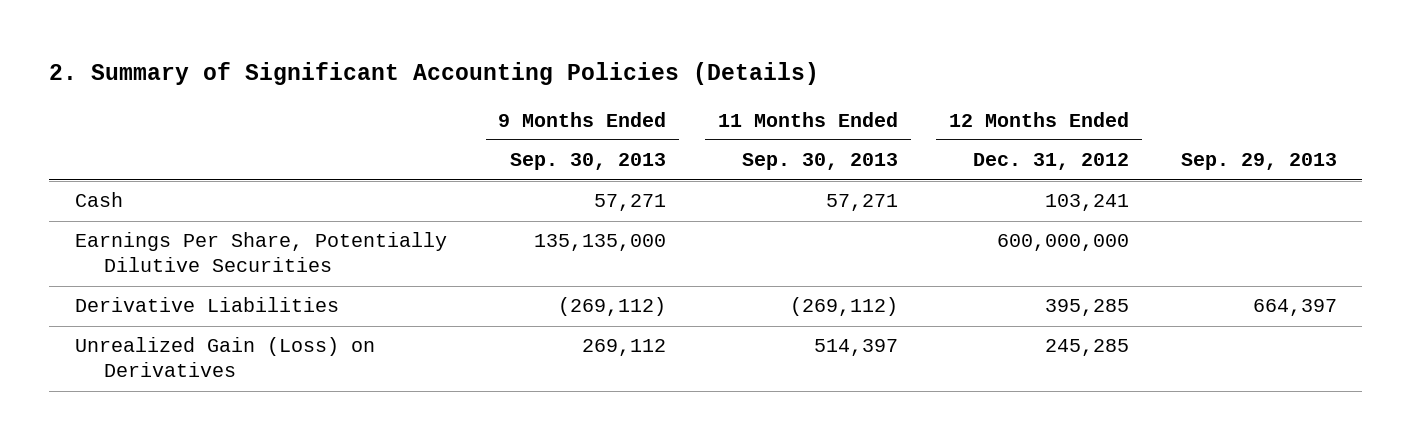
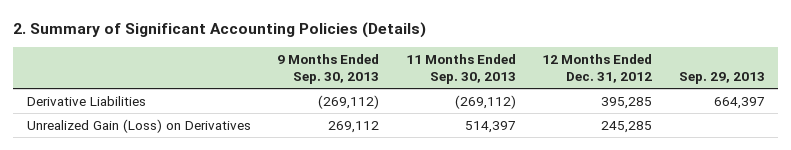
[75,192,124,208] Cash -> none
[75,232,448,273] Earnings Per Share, Potentially Dilutive Securities -> none

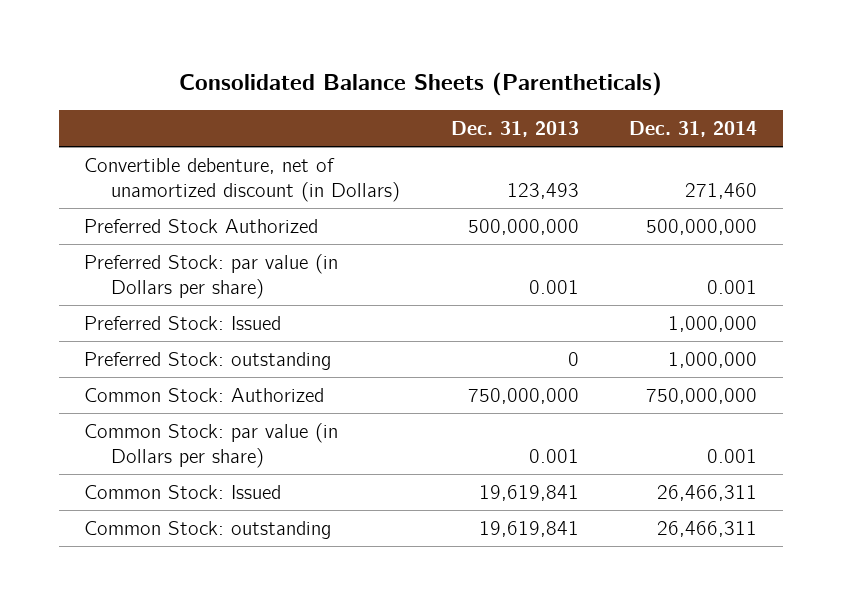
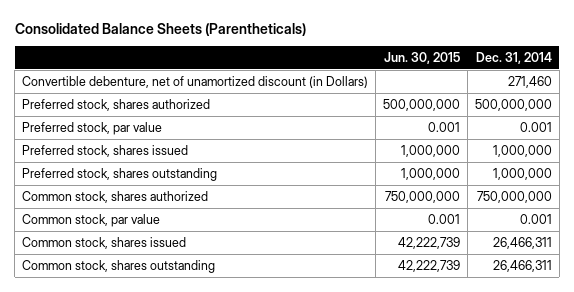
[450,121,579,138] Dec. 31, 2013 -> none
none -> [383,52,460,65] Jun. 30, 2015
[84,218,319,233] Preferred Stock Authorized -> [22,98,211,111] Preferred stock, shares authorized
[84,253,339,300] Preferred Stock: par value (in Dollars per share) -> [22,121,163,135] Preferred stock, par value
[84,315,282,330] Preferred Stock: Issued -> [22,144,189,157] Preferred stock, shares issued
[84,351,332,370] Preferred Stock: outstanding -> [22,167,218,181] Preferred stock, shares outstanding
[84,387,325,402] Common Stock: Authorized -> [22,190,209,203] Common stock, shares authorized
[84,422,339,469] Common Stock: par value (in Dollars per share) -> [22,213,161,227] Common stock, par value
[84,484,282,499] Common Stock: Issued -> [22,236,187,249] Common stock, shares issued
[84,520,332,539] Common Stock: outstanding -> [22,259,216,273] Common stock, shares outstanding

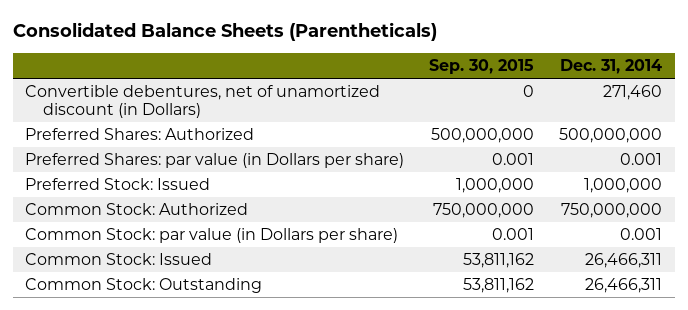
[383,52,460,65] Jun. 30, 2015 -> none
none -> [429,59,535,75] Sep. 30, 2015
[22,167,218,181] Preferred stock, shares outstanding -> none
[22,75,369,88] Convertible debenture, net of unamortized discount (in Dollars) -> [25,85,381,119] Convertible debentures, net of unamortized discount (in Dollars)
[22,98,211,111] Preferred stock, shares authorized -> [25,128,255,141] Preferred Shares: Authorized
[22,121,163,135] Preferred stock, par value -> [25,153,405,169] Preferred Shares: par value (in Dollars per share)
[22,144,189,157] Preferred stock, shares issued -> [25,178,211,191] Preferred Stock: Issued
[22,190,209,203] Common stock, shares authorized -> [25,203,249,216] Common Stock: Authorized
[22,213,161,227] Common stock, par value -> [25,228,399,244] Common Stock: par value (in Dollars per share)
[22,236,187,249] Common stock, shares issued -> [25,253,213,266] Common Stock: Issued
[22,259,216,273] Common stock, shares outstanding -> [25,278,263,294] Common Stock: Outstanding

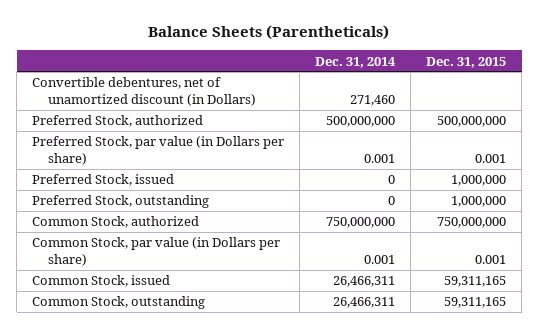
[12,22,437,42] Consolidated Balance Sheets (Parentheticals) -> [148,25,390,41] Balance Sheets (Parentheticals)
[429,59,535,75] Sep. 30, 2015 -> none
none -> [426,56,507,68] Dec. 31, 2015
[25,128,255,141] Preferred Shares: Authorized -> [32,115,204,128] Preferred Stock, authorized
[25,153,405,169] Preferred Shares: par value (in Dollars per share) -> [32,136,285,165] Preferred Stock, par value (in Dollars per share)
[25,178,211,191] Preferred Stock: Issued -> [32,174,175,187] Preferred Stock, issued
[584,178,663,194] 1,000,000 -> [388,175,396,185] 0
none -> [32,195,210,209] Preferred Stock, outstanding
[25,203,249,216] Common Stock: Authorized -> [32,216,200,229] Common Stock, authorized
[25,228,399,244] Common Stock: par value (in Dollars per share) -> [32,237,281,266] Common Stock, par value (in Dollars per share)
[25,253,213,266] Common Stock: Issued -> [32,275,171,288] Common Stock, issued
[25,278,263,294] Common Stock: Outstanding -> [32,296,206,310] Common Stock, outstanding

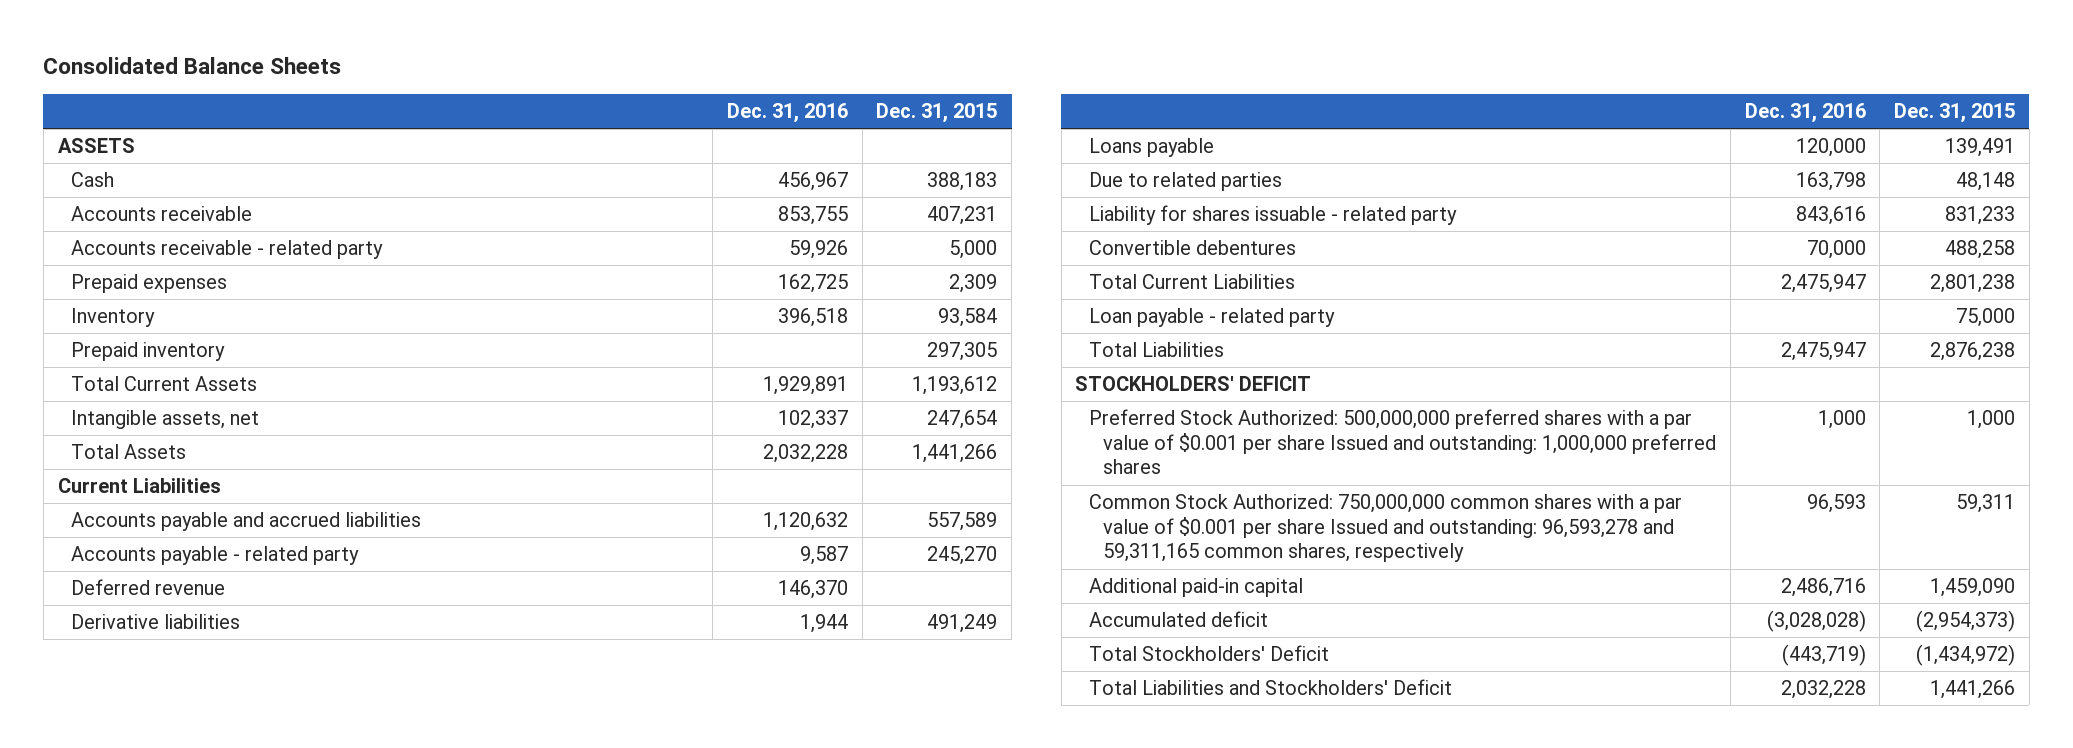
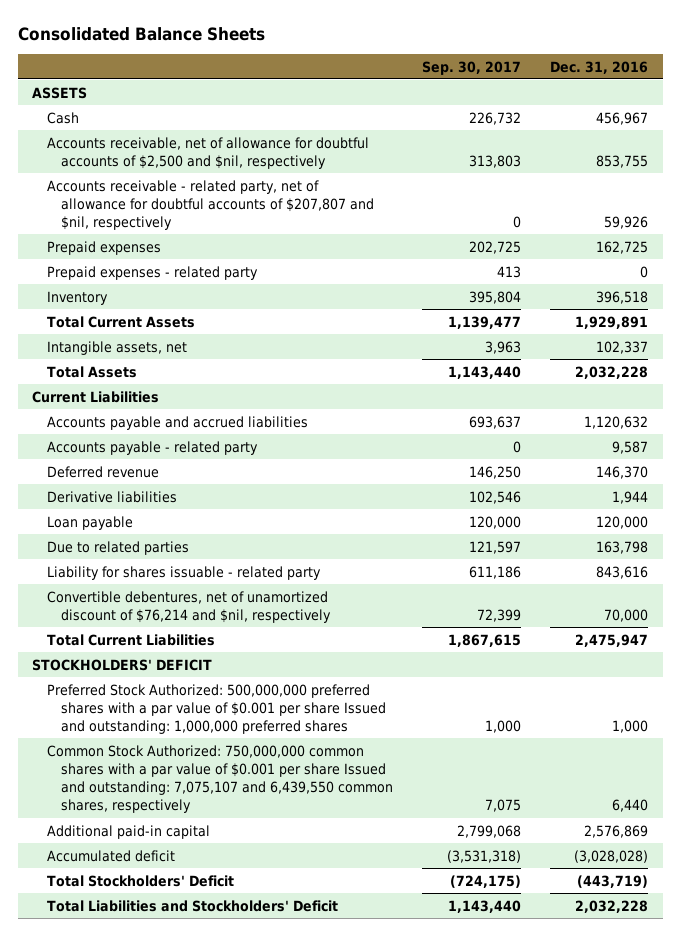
[876,102,998,123] Dec. 31, 2015 -> none
none -> [422,60,522,75] Sep. 30, 2017
[71,206,253,222] Accounts receivable -> [46,136,369,169] Accounts receivable, net of allowance for doubtful accounts of $2,500 and $nil, respectively
[71,240,384,260] Accounts receivable - related party -> [46,179,374,231] Accounts receivable - related party, net of allowance for doubtful accounts of $207,807 and $nil, respectively
none -> [46,265,258,280] Prepaid expenses - related party
[71,342,226,362] Prepaid inventory -> none
[1089,138,1215,158] Loans payable -> [46,515,133,530] Loan payable
[1089,240,1297,256] Convertible debentures -> [46,590,331,623] Convertible debentures, net of unamortized discount of $76,214 and $nil, respectively
[1089,308,1336,328] Loan payable - related party -> none
[1089,342,1225,358] Total Liabilities -> none
[1089,494,1683,563] Common Stock Authorized: 750,000,000 common shares with a par value of $0.001 per share Issued and outstanding: 96,593,278 and 59,311,165 common shares, respectively -> [46,744,393,814] Common Stock Authorized: 750,000,000 common shares with a par value of $0.001 per share Issued and outstanding: 7,075,107 and 6,439,550 common shares, respectively
[1806,494,1866,514] 96,593 -> [612,799,649,813] 6,440
[1780,578,1866,598] 2,486,716 -> [584,824,649,838] 2,576,869

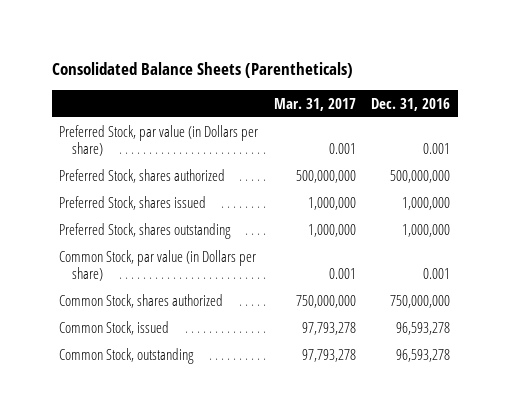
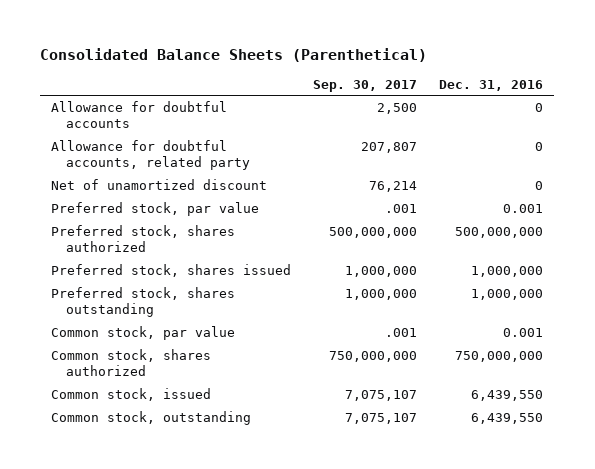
[51,61,353,78] Consolidated Balance Sheets (Parentheticals) -> [40,47,428,62] Consolidated Balance Sheets (Parenthetical)
[273,97,356,111] Mar. 31, 2017 -> none
none -> [313,79,418,92] Sep. 30, 2017
none -> [51,101,228,128] Allowance for doubtful accounts
none -> [51,140,250,170] Allowance for doubtful accounts, related party
none -> [51,179,268,191] Net of unamortized discount
[59,124,259,156] Preferred Stock, par value (in Dollars per share) -> [51,202,260,217] Preferred stock, par value
[59,168,226,183] Preferred Stock, shares authorized -> [51,225,236,252] Preferred stock, shares authorized
[59,195,207,210] Preferred Stock, shares issued -> [51,264,292,278] Preferred stock, shares issued
[59,222,232,239] Preferred Stock, shares outstanding -> [51,287,236,317] Preferred stock, shares outstanding
[59,249,257,281] Common Stock, par value (in Dollars per share) -> [51,326,236,341] Common stock, par value
[59,293,224,308] Common Stock, shares authorized -> [51,349,212,376] Common stock, shares authorized
[59,320,170,335] Common Stock, issued -> [51,388,212,402] Common stock, issued
[395,321,450,335] 96,593,278 -> [471,390,544,402] 6,439,550
[59,347,195,364] Common Stock, outstanding -> [51,411,252,426] Common stock, outstanding
[395,348,450,362] 96,593,278 -> [471,413,544,425] 6,439,550

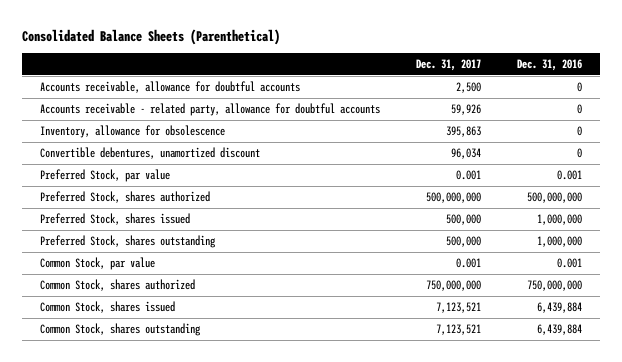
[313,79,418,92] Sep. 30, 2017 -> none
none -> [415,59,481,72] Dec. 31, 2017
[51,179,268,191] Net of unamortized discount -> none
[51,101,228,128] Allowance for doubtful accounts -> [40,81,301,94] Accounts receivable, allowance for doubtful accounts
[51,140,250,170] Allowance for doubtful accounts, related party -> [40,103,381,117] Accounts receivable - related party, allowance for doubtful accounts
none -> [40,125,226,139] Inventory, allowance for obsolescence
none -> [40,147,261,160] Convertible debentures, unamortized discount
[51,202,260,217] Preferred stock, par value -> [40,169,171,183] Preferred Stock, par value
[51,225,236,252] Preferred stock, shares authorized -> [40,191,211,204] Preferred Stock, shares authorized
[51,264,292,278] Preferred stock, shares issued -> [40,213,191,226] Preferred Stock, shares issued
[51,287,236,317] Preferred stock, shares outstanding -> [40,235,217,249] Preferred Stock, shares outstanding
[51,326,236,341] Common stock, par value -> [40,257,156,271] Common Stock, par value
[51,349,212,376] Common stock, shares authorized -> [40,279,196,292] Common Stock, shares authorized
[51,388,212,402] Common stock, issued -> [40,301,176,314] Common Stock, shares issued
[471,390,544,402] 6,439,550 -> [536,302,582,314] 6,439,884
[51,411,252,426] Common stock, outstanding -> [40,323,202,337] Common Stock, shares outstanding
[471,413,544,425] 6,439,550 -> [536,324,582,336] 6,439,884

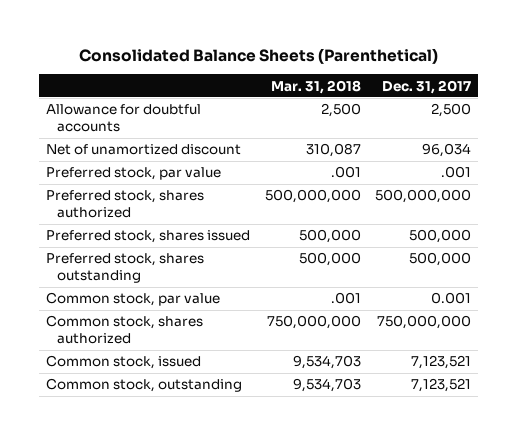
[516,59,582,72] Dec. 31, 2016 -> none
none -> [270,79,361,94] Mar. 31, 2018
[40,103,381,117] Accounts receivable - related party, allowance for doubtful accounts -> none
[40,125,226,139] Inventory, allowance for obsolescence -> none
[40,81,301,94] Accounts receivable, allowance for doubtful accounts -> [46,104,202,133] Allowance for doubtful accounts
[40,147,261,160] Convertible debentures, unamortized discount -> [46,144,242,156] Net of unamortized discount
[40,169,171,183] Preferred Stock, par value -> [46,167,222,181] Preferred stock, par value
[455,170,481,181] 0.001 -> [440,166,471,179] .001
[40,191,211,204] Preferred Stock, shares authorized -> [46,190,205,219] Preferred stock, shares authorized
[40,213,191,226] Preferred Stock, shares issued -> [46,230,251,244] Preferred stock, shares issued
[40,235,217,249] Preferred Stock, shares outstanding -> [46,253,205,284] Preferred stock, shares outstanding
[40,257,156,271] Common Stock, par value -> [46,292,221,307] Common stock, par value
[40,279,196,292] Common Stock, shares authorized -> [46,315,204,345] Common stock, shares authorized
[40,301,176,314] Common Stock, shares issued -> [46,355,202,370] Common stock, issued
[40,323,202,337] Common Stock, shares outstanding -> [46,378,243,393] Common stock, outstanding

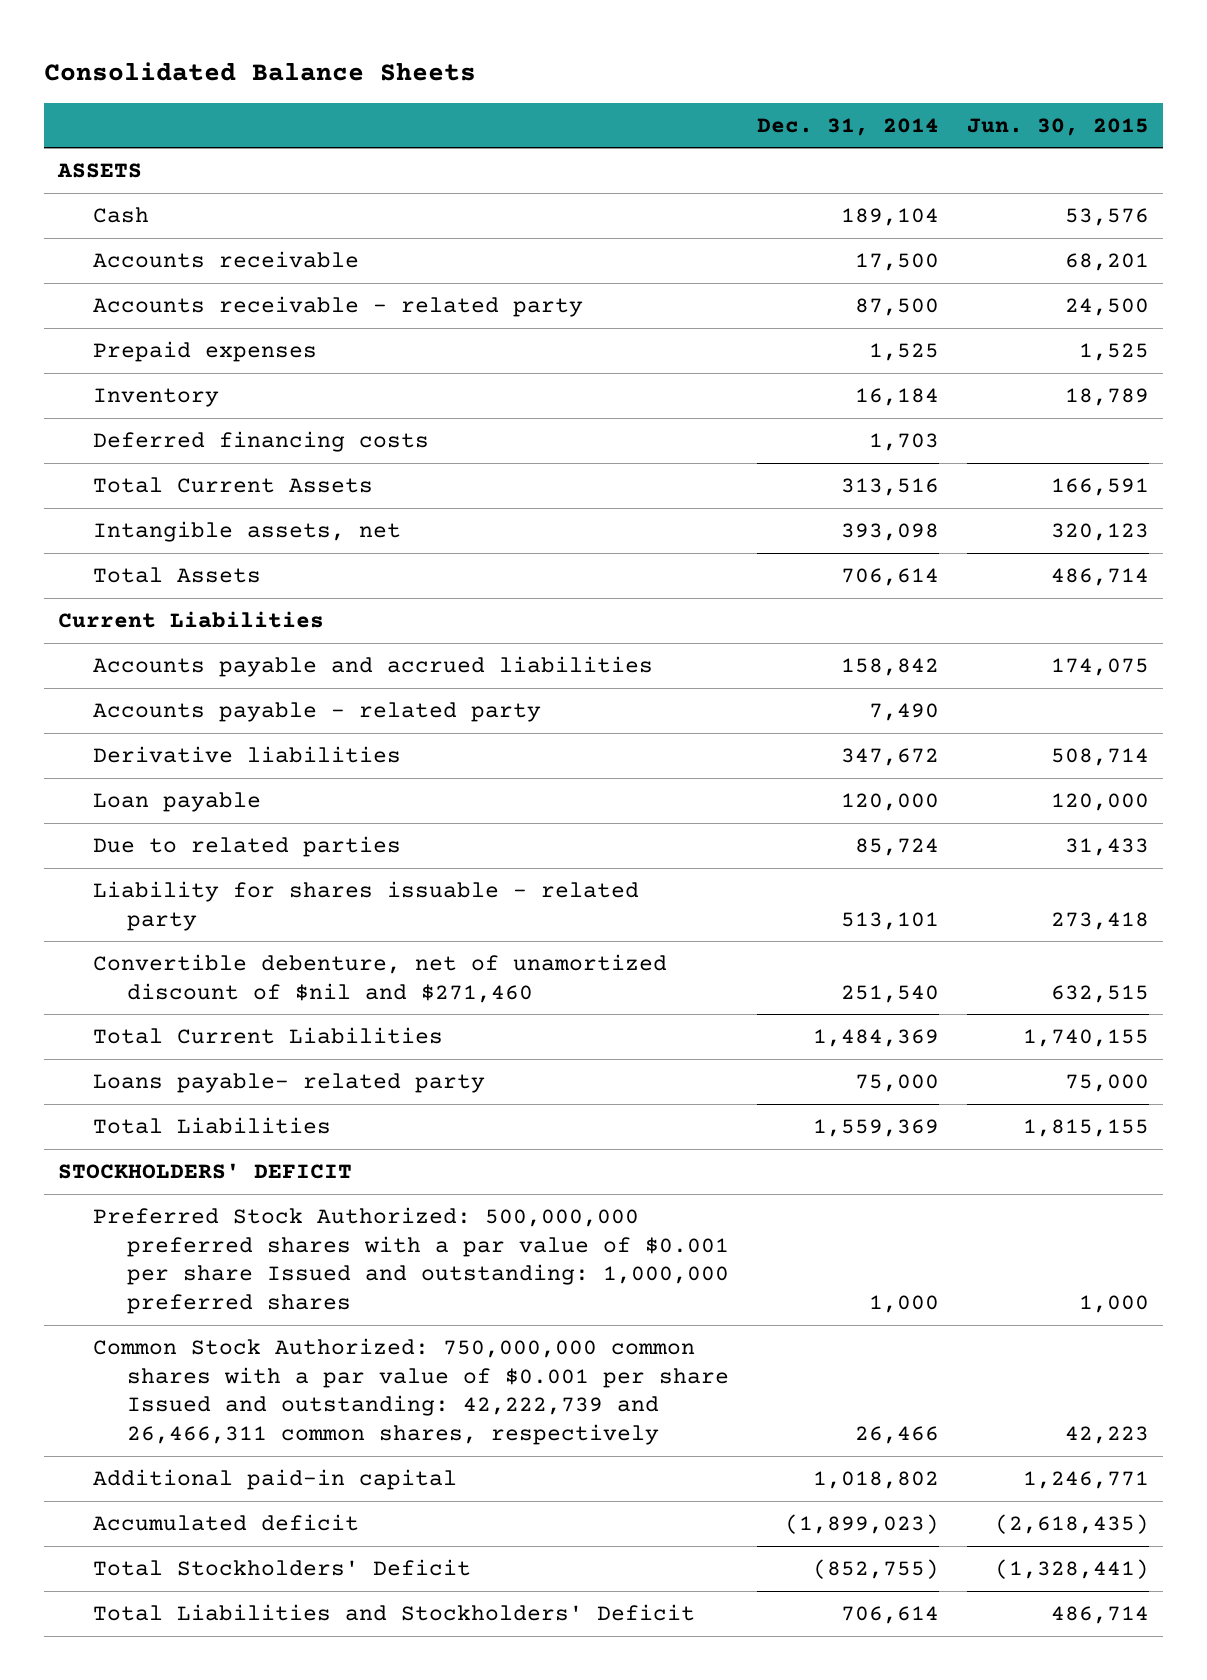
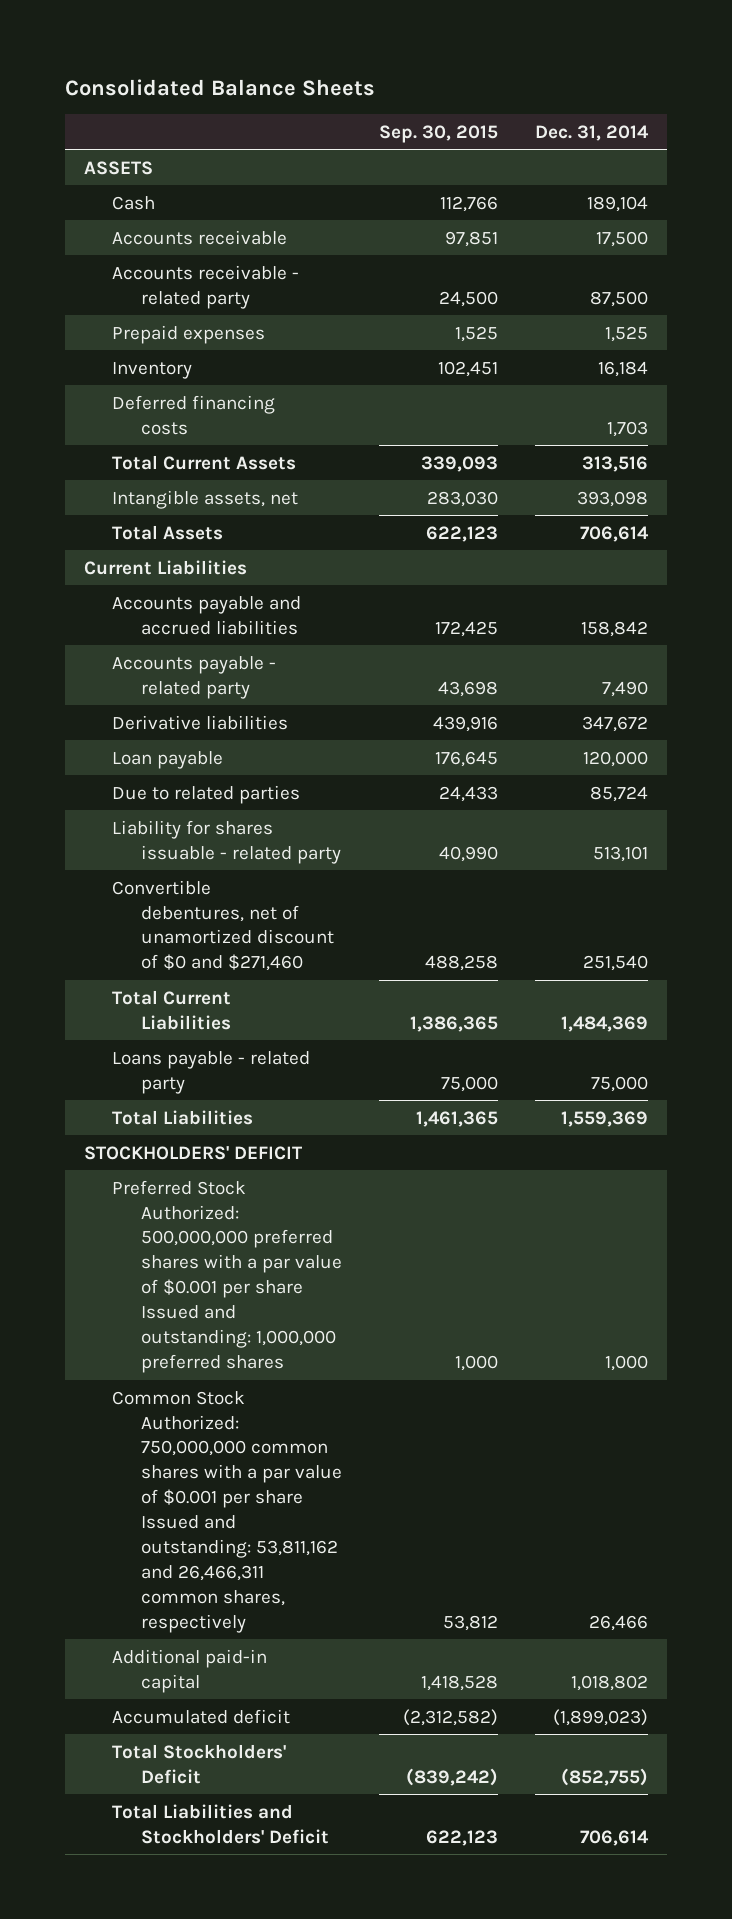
[966,117,1149,136] Jun. 30, 2015 -> none
none -> [379,124,499,143] Sep. 30, 2015
[92,953,667,1003] Convertible debenture, net of unamortized discount of $nil and $271,460 -> [112,879,334,972] Convertible debentures, net of unamortized discount of $0 and $271,460
[92,1072,485,1093] Loans payable- related party -> [112,1050,311,1094] Loans payable - related party
[92,1337,730,1446] Common Stock Authorized: 750,000,000 common shares with a par value of $0.001 per share Issued and outstanding: 42,222,739 and 26,466,311 common shares, respectively -> [112,1390,342,1633] Common Stock Authorized: 750,000,000 common shares with a par value of $0.001 per share Issued and outstanding: 53,811,162 and 26,466,311 common shares, respectively

